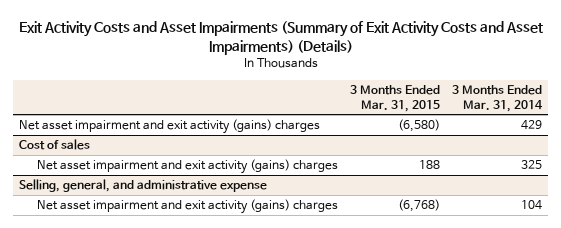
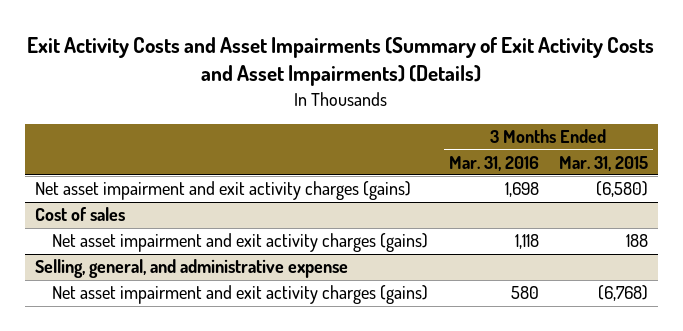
[452,84,544,112] 3 Months Ended Mar. 31, 2014 -> none
none -> [448,155,539,171] Mar. 31, 2016
[19,119,321,135] Net asset impairment and exit activity (gains) charges -> [34,181,411,201] Net asset impairment and exit activity charges (gains)
[36,159,338,175] Net asset impairment and exit activity (gains) charges -> [52,233,429,253] Net asset impairment and exit activity charges (gains)
[36,199,338,215] Net asset impairment and exit activity (gains) charges -> [52,285,429,305] Net asset impairment and exit activity charges (gains)

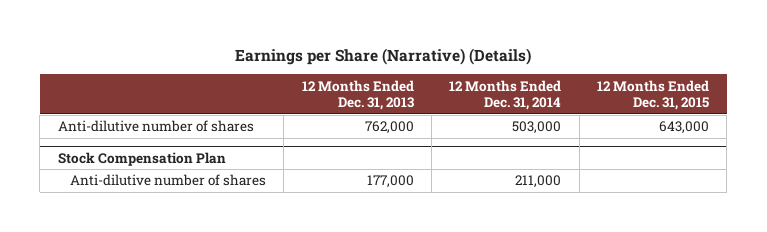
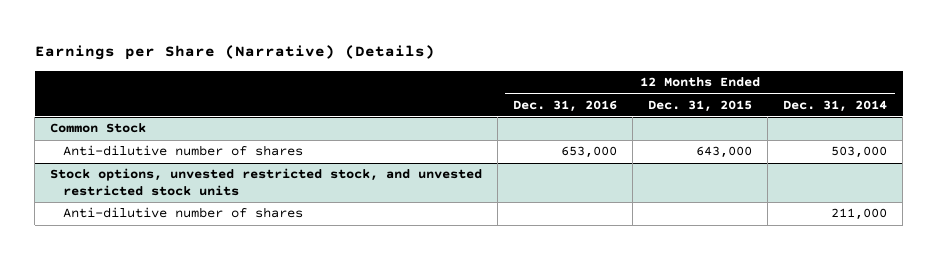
[301,79,414,110] 12 Months Ended Dec. 31, 2013 -> none
none -> [513,99,618,112] Dec. 31, 2016
none -> [50,123,147,134] Common Stock
[57,151,226,166] Stock Compensation Plan -> [50,168,483,196] Stock options, unvested restricted stock, and unvested restricted stock units

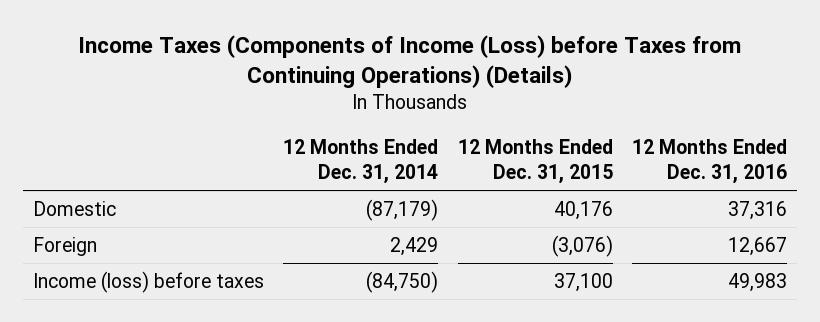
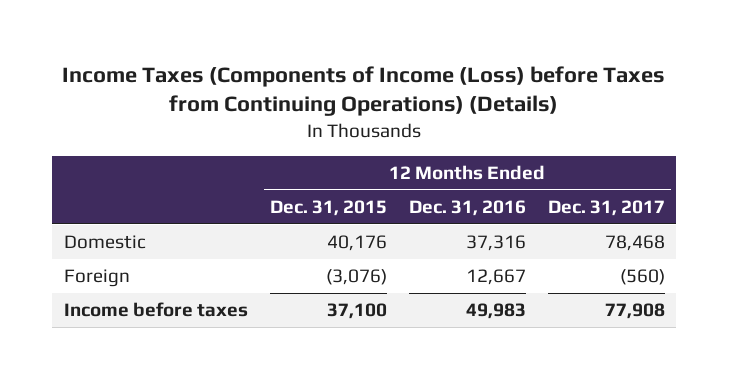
[283,138,439,184] 12 Months Ended Dec. 31, 2014 -> none
none -> [548,199,666,216] Dec. 31, 2017
[32,270,264,293] Income (loss) before taxes -> [63,302,248,318] Income before taxes

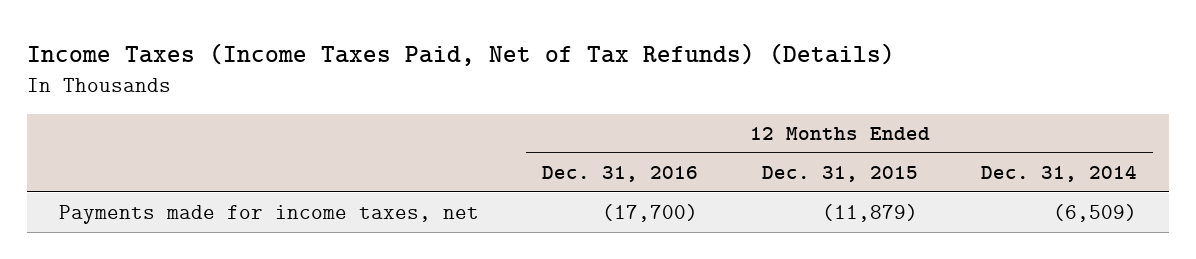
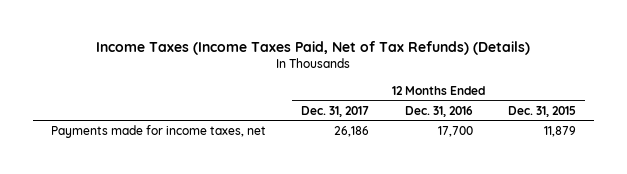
[981,164,1138,182] Dec. 31, 2014 -> none
none -> [301,105,370,117] Dec. 31, 2017
[602,204,699,223] (17,700) -> [437,126,473,138] 17,700
[821,204,918,223] (11,879) -> [544,126,577,138] 11,879

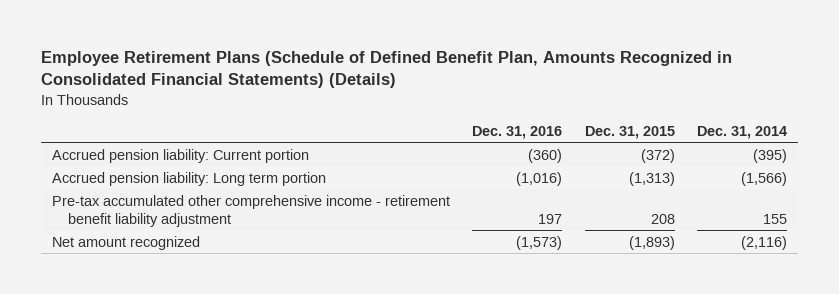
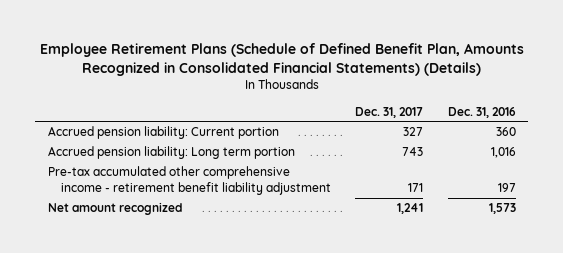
[584,125,675,139] Dec. 31, 2015 -> none
[697,125,788,139] Dec. 31, 2014 -> none
none -> [355,106,424,118] Dec. 31, 2017
[528,148,563,163] (360) -> [495,127,516,137] 360
[516,171,563,186] (1,016) -> [490,147,516,159] 1,016
[516,235,563,250] (1,573) -> [488,203,516,215] 1,573

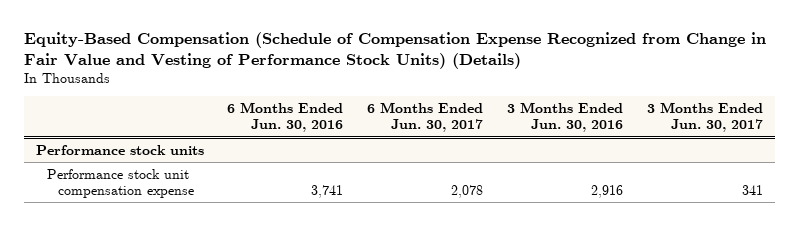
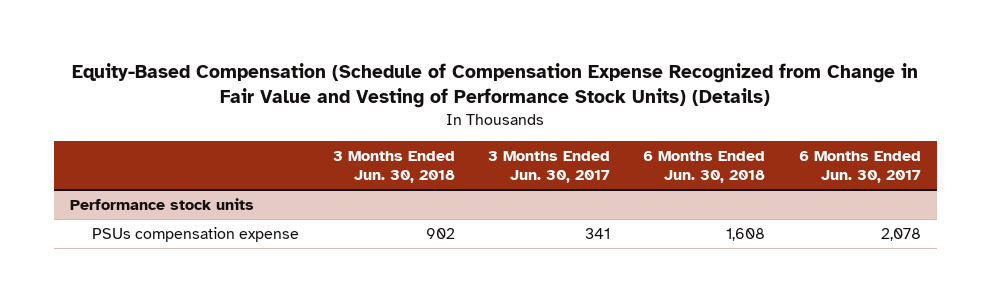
[227,101,344,133] 6 Months Ended Jun. 30, 2016 -> none
[506,101,623,133] 3 Months Ended Jun. 30, 2016 -> none
none -> [332,150,455,184] 3 Months Ended Jun. 30, 2018
none -> [643,150,766,184] 6 Months Ended Jun. 30, 2018
[46,168,194,199] Performance stock unit compensation expense -> [92,226,300,242] PSUs compensation expense

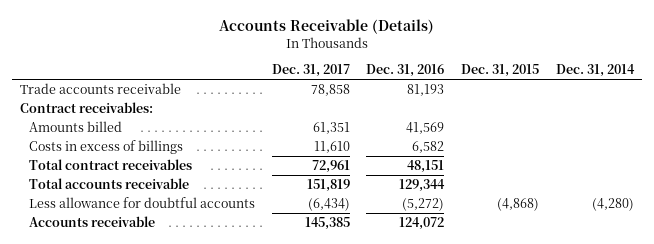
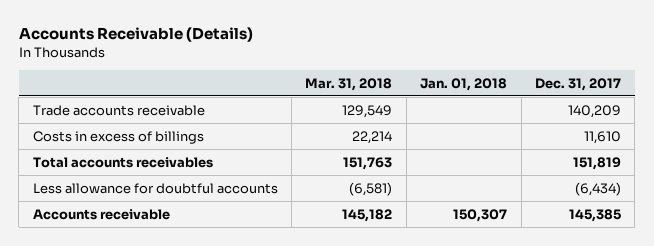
[366,64,445,78] Dec. 31, 2016 -> none
[460,64,539,78] Dec. 31, 2015 -> none
[555,64,635,78] Dec. 31, 2014 -> none
none -> [305,77,393,91] Mar. 31, 2018
none -> [420,77,508,91] Jan. 01, 2018
[20,102,154,114] Contract receivables: -> none
[29,121,123,133] Amounts billed -> none
[310,84,350,97] 78,858 -> [568,104,622,118] 140,209
[29,178,190,190] Total accounts receivable -> none
[29,159,193,171] Total contract receivables -> [32,156,213,168] Total accounts receivables
[311,160,350,174] 72,961 -> [573,156,622,170] 151,819

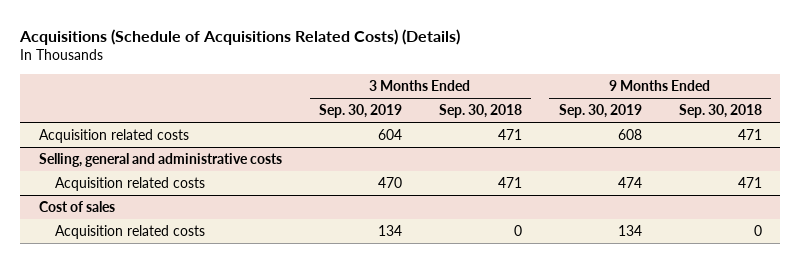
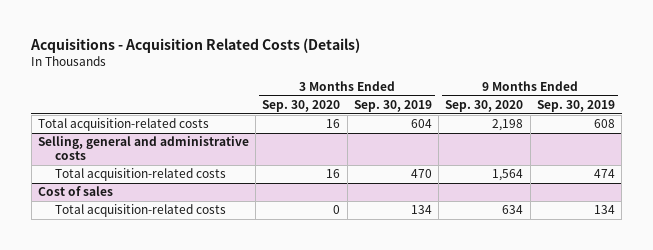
[19,28,461,45] Acquisitions (Schedule of Acquisitions Related Costs) (Details) -> [30,37,361,53] Acquisitions - Acquisition Related Costs (Details)
[438,104,522,119] Sep. 30, 2018 -> none
[678,104,762,119] Sep. 30, 2018 -> none
none -> [262,99,341,112] Sep. 30, 2020
none -> [445,99,524,112] Sep. 30, 2020
[38,129,189,144] Acquisition related costs -> [37,118,209,132] Total acquisition-related costs
[54,177,205,192] Acquisition related costs -> [55,168,227,182] Total acquisition-related costs
[54,225,205,240] Acquisition related costs -> [55,204,227,218] Total acquisition-related costs

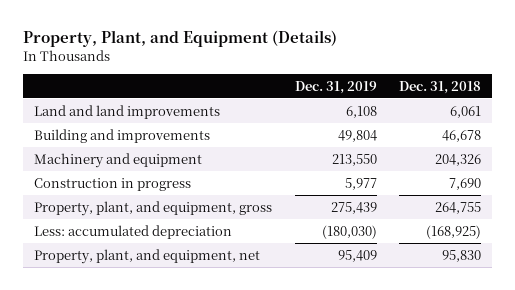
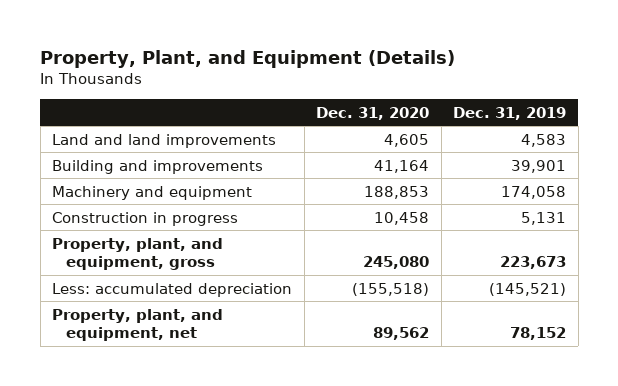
[398,80,481,94] Dec. 31, 2018 -> none
none -> [316,106,430,120] Dec. 31, 2020
[345,105,377,118] 6,108 -> [521,133,567,147] 4,583
[337,129,377,142] 49,804 -> [511,159,567,173] 39,901
[331,153,377,166] 213,550 -> [501,185,567,199] 174,058
[344,177,377,190] 5,977 -> [521,211,567,225] 5,131
[330,201,377,214] 275,439 -> [500,256,567,270] 223,673
[321,224,377,239] (180,030) -> [489,282,567,296] (145,521)
[337,249,377,262] 95,409 -> [510,327,567,341] 78,152

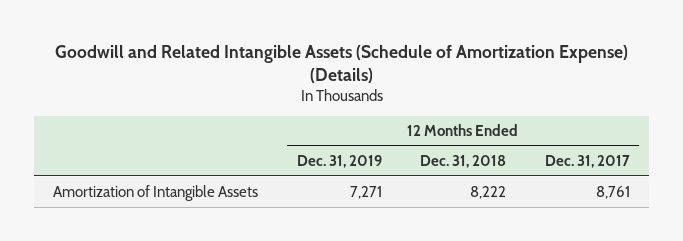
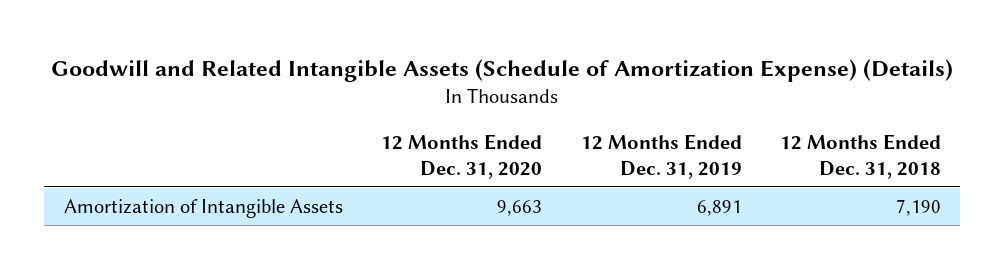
[544,154,630,168] Dec. 31, 2017 -> none
none -> [381,133,543,179] 12 Months Ended Dec. 31, 2020
[349,186,382,200] 7,271 -> [696,200,742,217] 6,891
[470,186,507,200] 8,222 -> [896,199,942,217] 7,190

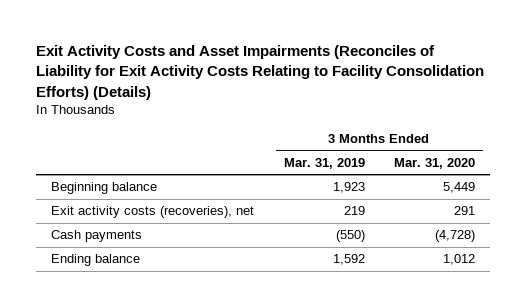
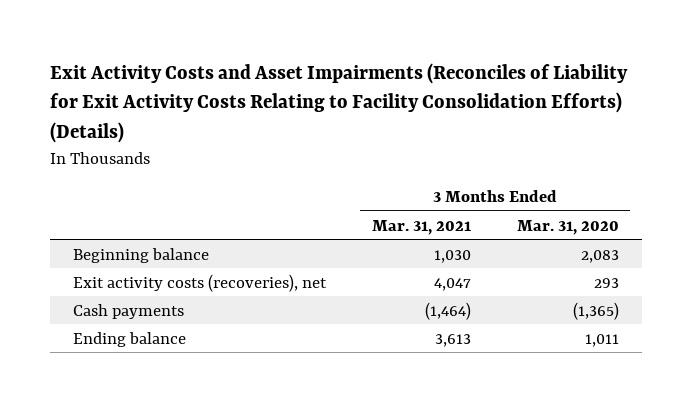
[283,157,365,169] Mar. 31, 2019 -> none
none -> [371,219,471,235] Mar. 31, 2021
[443,182,476,194] 5,449 -> [580,249,619,263] 2,083
[454,206,476,216] 291 -> [593,277,619,288] 293
[435,230,476,243] (4,728) -> [572,301,619,320] (1,365)
[443,254,476,266] 1,012 -> [584,333,619,347] 1,011

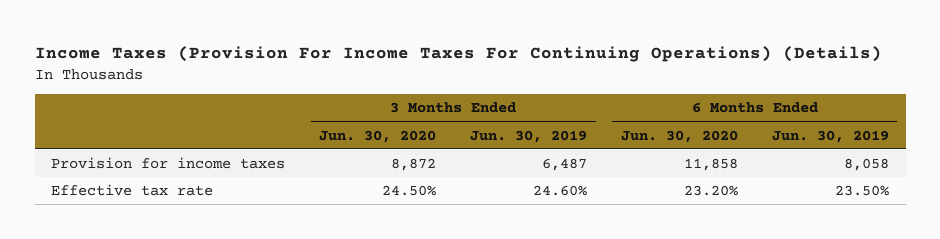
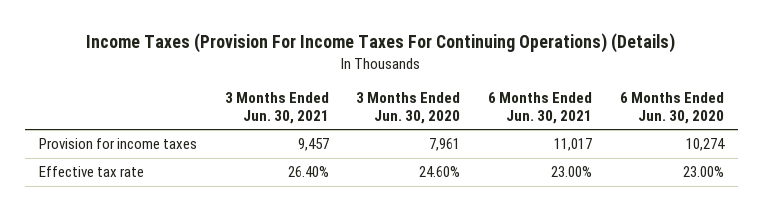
[470,129,588,143] Jun. 30, 2019 -> none
[771,129,889,143] Jun. 30, 2019 -> none
none -> [224,92,329,124] 3 Months Ended Jun. 30, 2021
none -> [488,92,593,124] 6 Months Ended Jun. 30, 2021
[391,158,437,172] 8,872 -> [429,138,461,152] 7,961
[683,158,738,172] 11,858 -> [685,138,725,152] 10,274
[382,185,437,197] 24.50% -> [419,166,461,178] 24.60%
[683,185,738,197] 23.20% -> [682,166,724,178] 23.00%

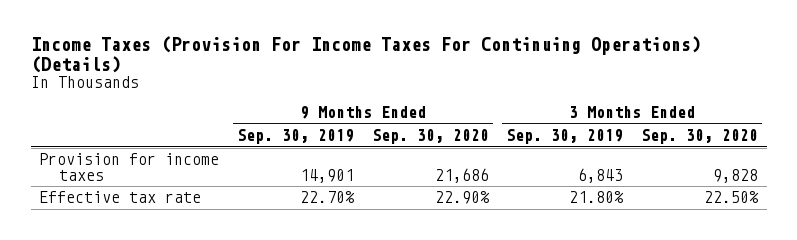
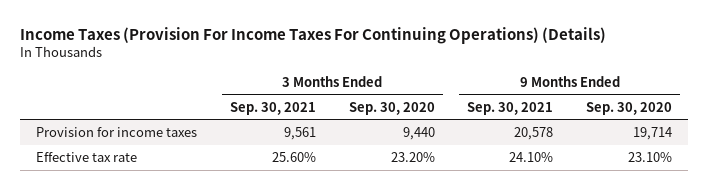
[237,129,355,145] Sep. 30, 2019 -> none
[506,129,624,145] Sep. 30, 2019 -> none
none -> [229,101,316,115] Sep. 30, 2021
none -> [467,101,554,115] Sep. 30, 2021
[434,167,489,183] 21,686 -> [632,126,672,140] 19,714
[712,168,758,183] 9,828 -> [402,126,435,140] 9,440
[434,191,490,205] 22.90% -> [627,151,672,162] 23.10%
[703,191,759,204] 22.50% -> [390,151,435,162] 23.20%

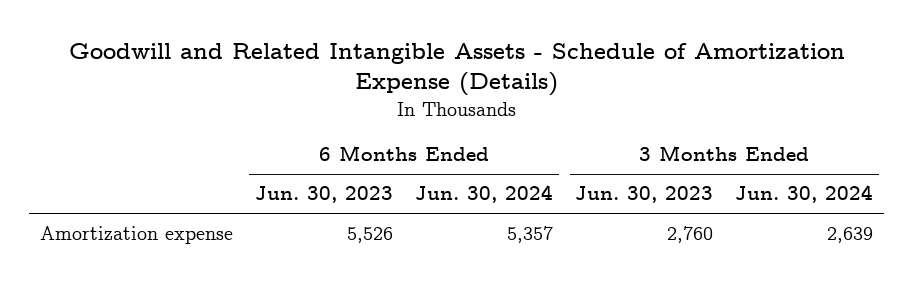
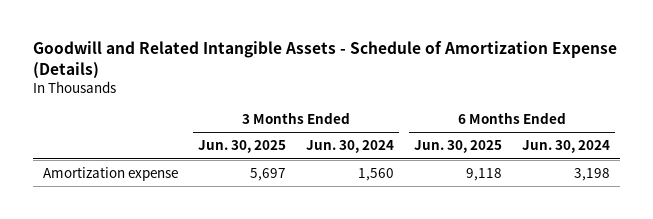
[255,186,394,204] Jun. 30, 2023 -> none
[575,186,714,204] Jun. 30, 2023 -> none
none -> [198,140,287,154] Jun. 30, 2025
none -> [414,140,503,154] Jun. 30, 2025
[507,226,554,244] 5,357 -> [573,167,610,181] 3,198
[827,227,874,244] 2,639 -> [358,167,395,181] 1,560

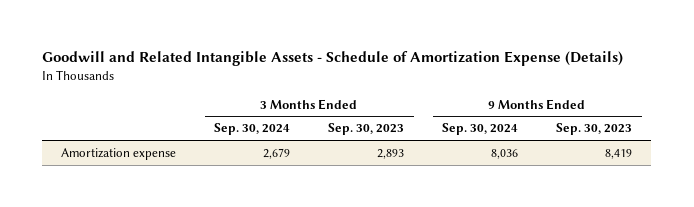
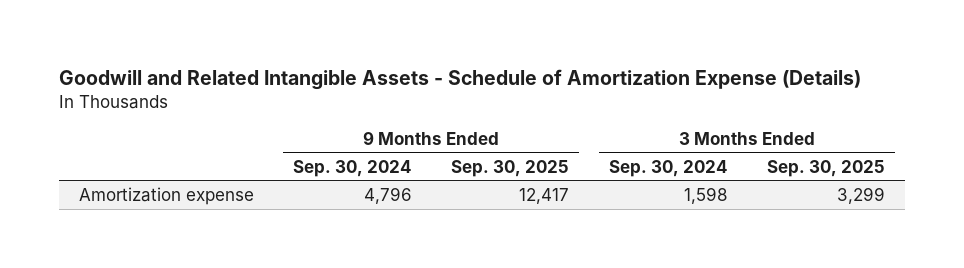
[328,123,405,136] Sep. 30, 2023 -> none
[556,123,633,136] Sep. 30, 2023 -> none
none -> [451,159,570,177] Sep. 30, 2025
none -> [767,159,886,177] Sep. 30, 2025
[263,148,291,160] 2,679 -> [683,187,728,205] 1,598
[491,149,519,160] 8,036 -> [364,187,413,205] 4,796

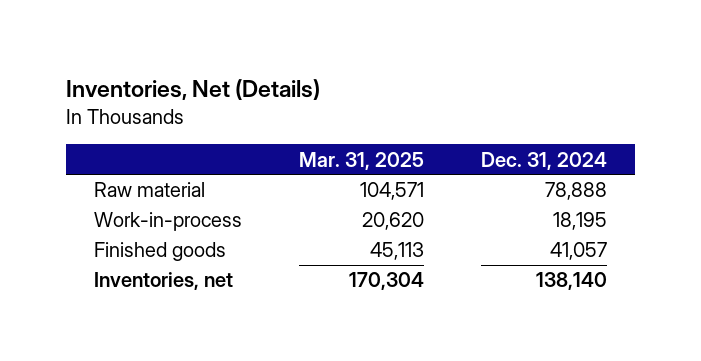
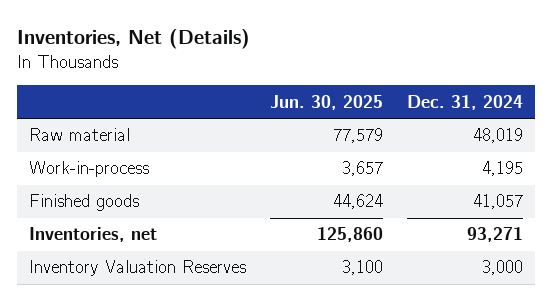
[298,151,424,170] Mar. 31, 2025 -> none
none -> [270,94,384,110] Jun. 30, 2025
[544,182,607,201] 78,888 -> [472,128,523,144] 48,019
[552,212,607,231] 18,195 -> [481,161,523,177] 4,195
[535,272,607,291] 138,140 -> [466,227,523,243] 93,271
none -> [29,260,247,277] Inventory Valuation Reserves

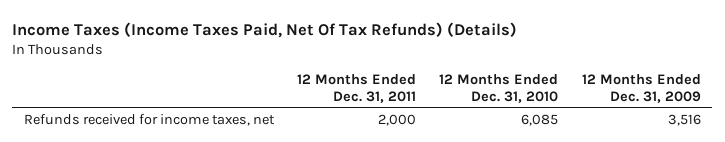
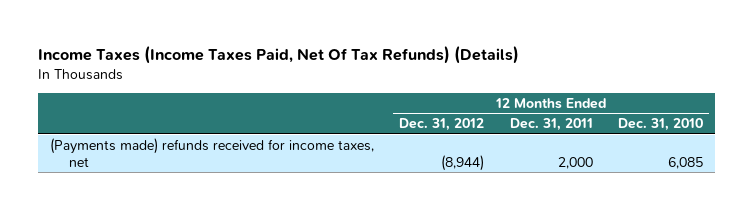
[581,73,701,103] 12 Months Ended Dec. 31, 2009 -> none
none -> [399,118,485,132] Dec. 31, 2012
[23,113,275,126] Refunds received for income taxes, net -> [50,138,375,167] (Payments made) refunds received for income taxes, net

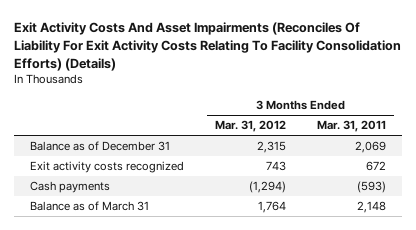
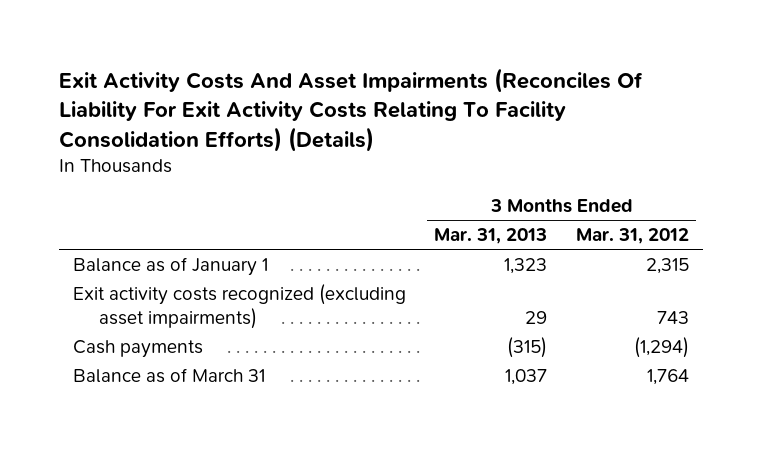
[317,120,387,133] Mar. 31, 2011 -> none
none -> [434,228,548,245] Mar. 31, 2013
[30,141,171,152] Balance as of December 31 -> [72,256,268,276] Balance as of January 1
[30,161,185,174] Exit activity costs recognized -> [72,283,406,330] Exit activity costs recognized (excluding asset impairments)

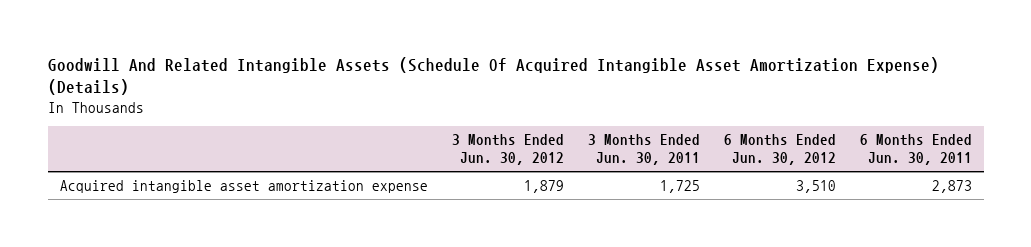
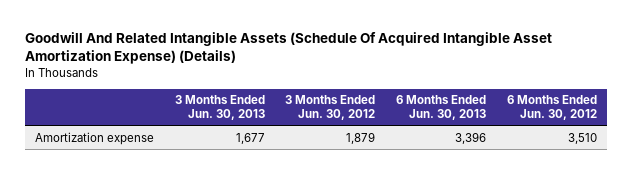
[587,134,700,166] 3 Months Ended Jun. 30, 2011 -> none
[859,134,972,166] 6 Months Ended Jun. 30, 2011 -> none
none -> [174,95,265,120] 3 Months Ended Jun. 30, 2013
none -> [395,95,486,120] 6 Months Ended Jun. 30, 2013
[59,180,428,194] Acquired intangible asset amortization expense -> [35,131,155,145] Amortization expense

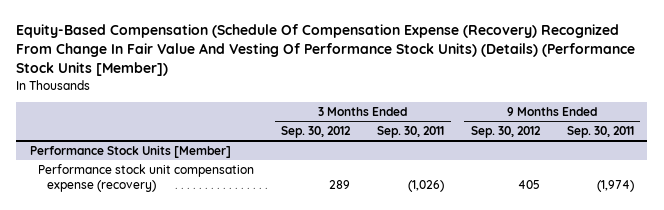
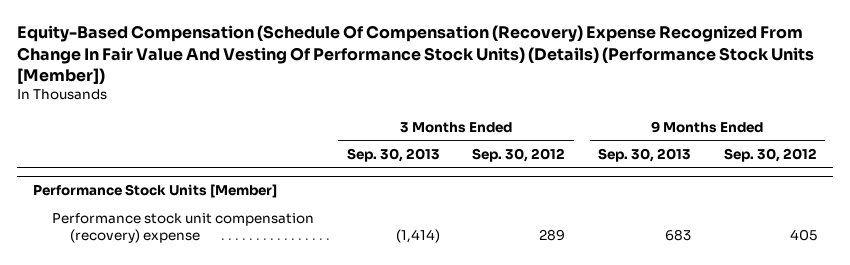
[16,24,636,77] Equity-Based Compensation (Schedule Of Compensation Expense (Recovery) Recognized From Change In Fair Value And Vesting Of Performance Stock Units) (Details) (Performance Stock Units [Member]) -> [17,25,815,84] Equity-Based Compensation (Schedule Of Compensation (Recovery) Expense Recognized From Change In Fair Value And Vesting Of Performance Stock Units) (Details) (Performance Stock Units [Member])
[377,126,445,139] Sep. 30, 2011 -> none
[566,126,634,139] Sep. 30, 2011 -> none
none -> [346,147,440,162] Sep. 30, 2013
none -> [598,147,692,162] Sep. 30, 2013
[38,163,255,192] Performance stock unit compensation expense (recovery) -> [51,212,314,243] Performance stock unit compensation (recovery) expense

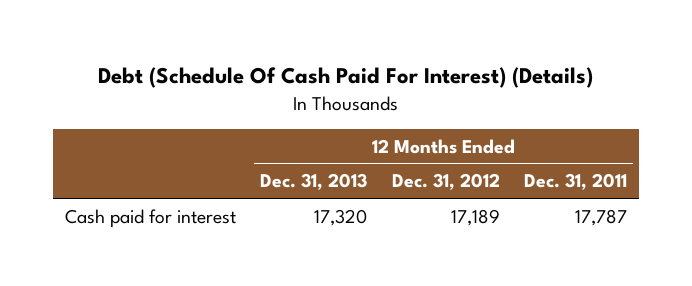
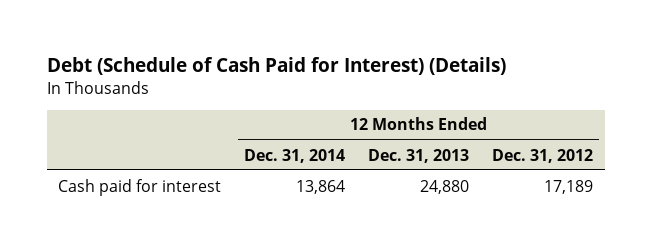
[97,67,593,89] Debt (Schedule Of Cash Paid For Interest) (Details) -> [46,56,506,75] Debt (Schedule of Cash Paid for Interest) (Details)
[523,173,627,191] Dec. 31, 2011 -> none
none -> [244,148,346,163] Dec. 31, 2014
[314,208,368,226] 17,320 -> [420,179,470,194] 24,880

